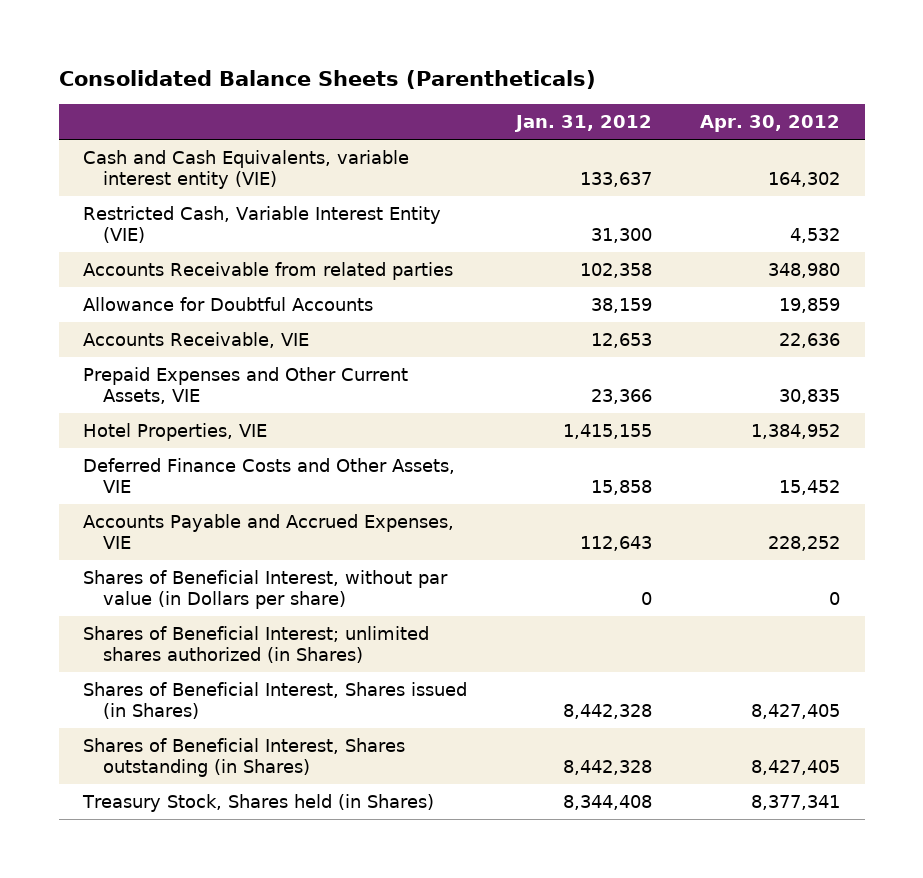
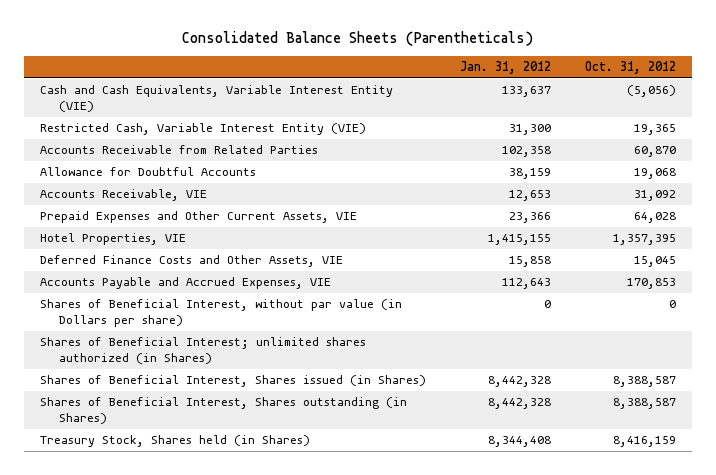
[700,115,841,133] Apr. 30, 2012 -> none
none -> [584,61,676,75] Oct. 31, 2012
[83,150,410,190] Cash and Cash Equivalents, variable interest entity (VIE) -> [40,85,394,113] Cash and Cash Equivalents, Variable Interest Entity (VIE)
[83,262,454,281] Accounts Receivable from related parties -> [40,145,319,155] Accounts Receivable from Related Parties

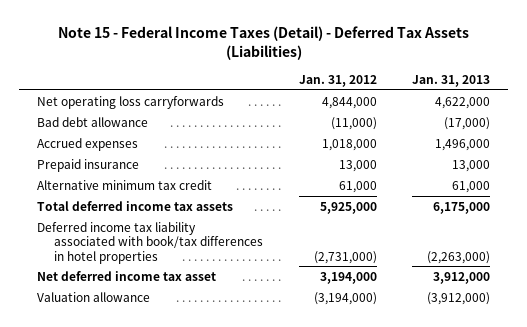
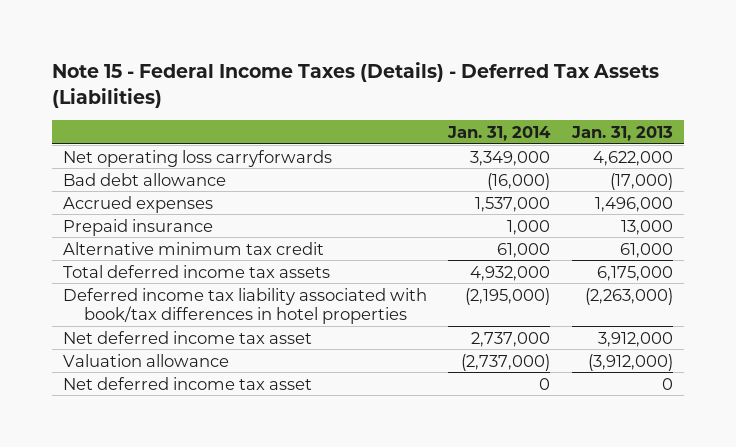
[57,26,469,61] Note 15 - Federal Income Taxes (Detail) - Deferred Tax Assets (Liabilities) -> [51,61,659,108] Note 15 - Federal Income Taxes (Details) - Deferred Tax Assets (Liabilities)
[298,74,377,87] Jan. 31, 2012 -> none
none -> [447,125,552,141] Jan. 31, 2014
none -> [62,376,312,390] Net deferred income tax asset

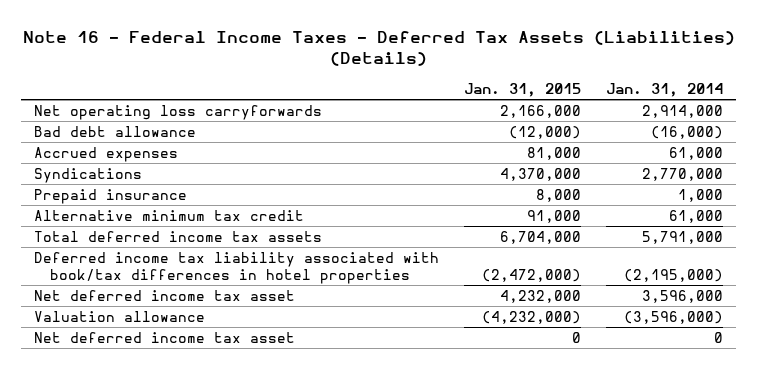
[51,61,659,108] Note 15 - Federal Income Taxes (Details) - Deferred Tax Assets (Liabilities) -> [22,30,735,67] Note 16 - Federal Income Taxes - Deferred Tax Assets (Liabilities) (Details)
[571,125,674,141] Jan. 31, 2013 -> none
none -> [464,82,582,97] Jan. 31, 2015
[470,150,551,166] 3,349,000 -> [642,104,724,118] 2,914,000
[475,196,551,212] 1,537,000 -> [669,146,724,160] 61,000
none -> [33,167,142,183] Syndications
[470,265,551,281] 4,932,000 -> [642,230,724,244] 5,791,000
[471,331,551,347] 2,737,000 -> [642,289,724,303] 3,596,000
[461,353,551,371] (2,737,000) -> [624,310,724,324] (3,596,000)

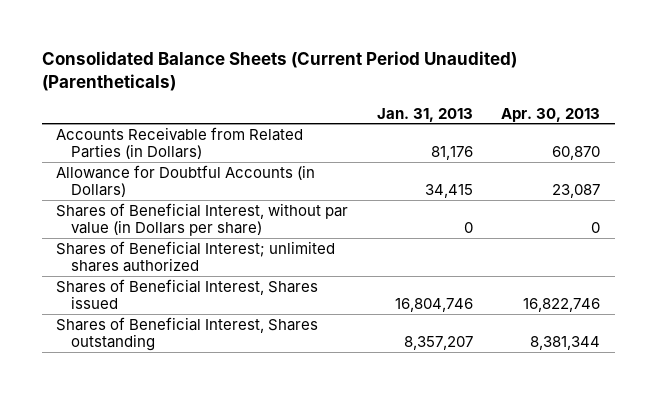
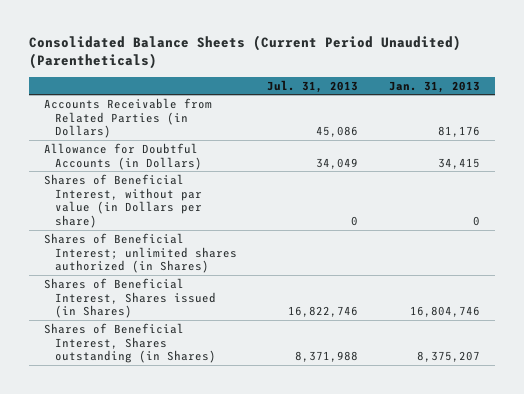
[501,107,601,122] Apr. 30, 2013 -> none
none -> [267,79,359,93] Jul. 31, 2013
[56,240,336,272] Shares of Beneficial Interest; unlimited shares authorized -> [44,232,238,274] Shares of Beneficial Interest; unlimited shares authorized (in Shares)
[56,278,319,309] Shares of Beneficial Interest, Shares issued -> [44,277,217,319] Shares of Beneficial Interest, Shares issued (in Shares)
[56,316,319,351] Shares of Beneficial Interest, Shares outstanding -> [44,322,217,364] Shares of Beneficial Interest, Shares outstanding (in Shares)
[403,335,473,350] 8,357,207 -> [416,351,480,363] 8,375,207

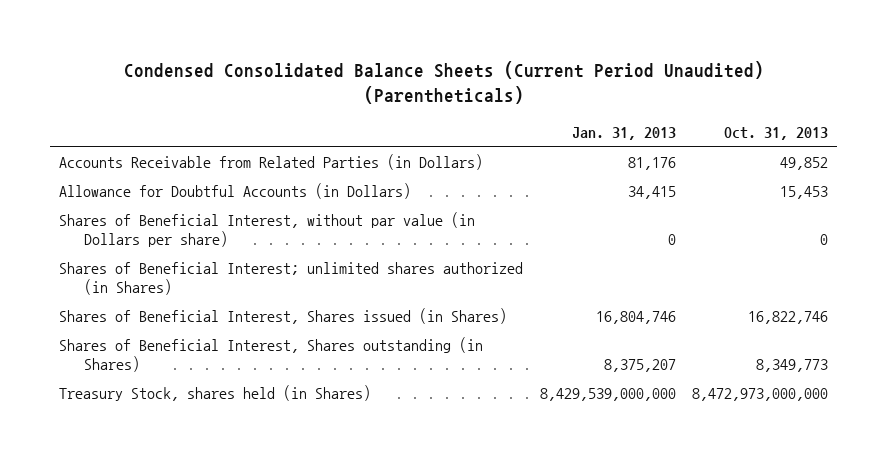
[28,35,461,70] Consolidated Balance Sheets (Current Period Unaudited) (Parentheticals) -> [123,60,764,104] Condensed Consolidated Balance Sheets (Current Period Unaudited) (Parentheticals)
[267,79,359,93] Jul. 31, 2013 -> none
none -> [724,126,829,140] Oct. 31, 2013
none -> [58,384,371,401] Treasury Stock, shares held (in Shares)

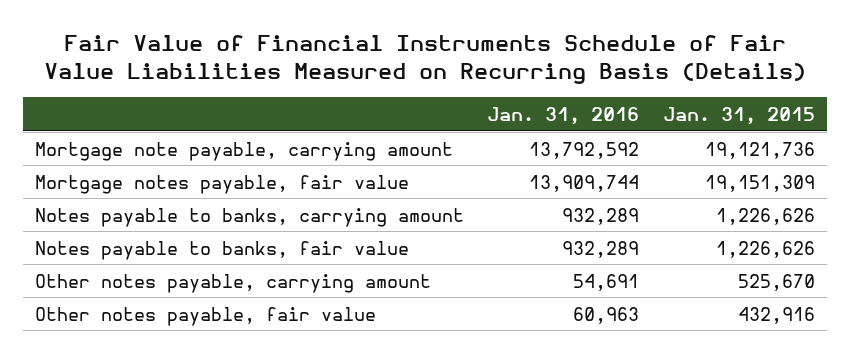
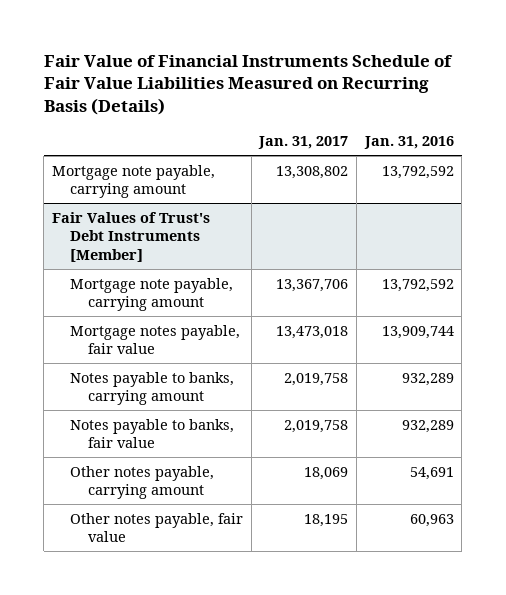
[662,106,815,125] Jan. 31, 2015 -> none
none -> [258,136,349,150] Jan. 31, 2017
none -> [52,211,211,263] Fair Values of Trust's Debt Instruments [Member]
none -> [69,277,233,312] Mortgage note payable, carrying amount

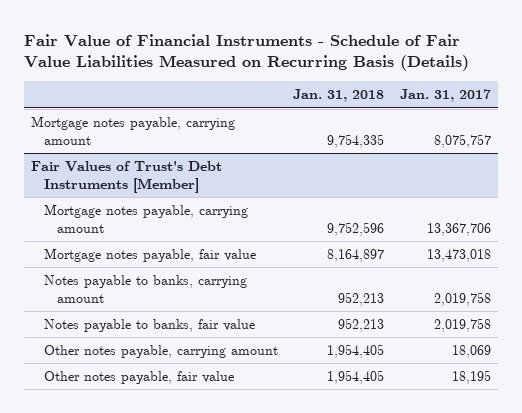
[43,54,453,116] Fair Value of Financial Instruments Schedule of Fair Value Liabilities Measured on Recurring Basis (Details) -> [23,33,469,72] Fair Value of Financial Instruments - Schedule of Fair Value Liabilities Measured on Recurring Basis (Details)
[363,136,454,150] Jan. 31, 2016 -> none
none -> [293,89,385,103] Jan. 31, 2018
[52,164,216,199] Mortgage note payable, carrying amount -> [31,116,236,145] Mortgage notes payable, carrying amount
[276,165,349,179] 13,308,802 -> [433,133,491,148] 8,075,757
[69,277,233,312] Mortgage note payable, carrying amount -> [43,204,248,233] Mortgage notes payable, carrying amount

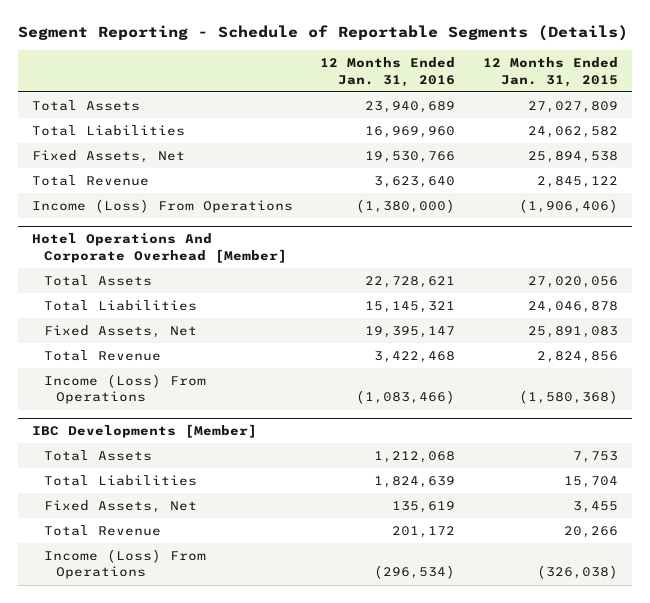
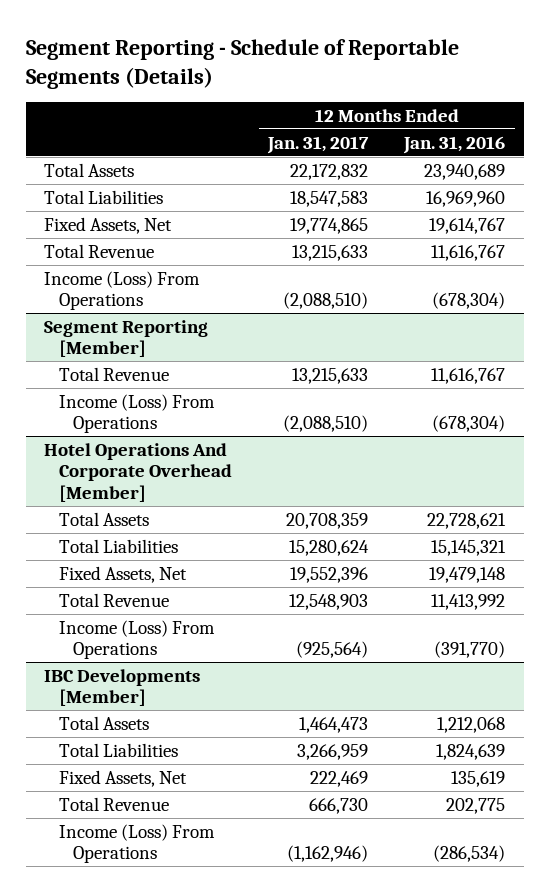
[483,57,619,87] 12 Months Ended Jan. 31, 2015 -> none
none -> [267,135,370,154] Jan. 31, 2017
[365,151,456,164] 19,530,766 -> [429,217,506,234] 19,614,767
[374,176,456,189] 3,623,640 -> [431,244,506,261] 11,616,767
[356,199,456,214] (1,380,000) -> [432,292,506,310] (678,304)
none -> [44,319,209,358] Segment Reporting [Member]
none -> [58,366,169,381] Total Revenue
none -> [58,393,215,434] Income (Loss) From Operations
[365,326,456,339] 19,395,147 -> [429,566,506,583] 19,479,148
[374,351,456,364] 3,422,468 -> [431,593,506,610] 11,413,992
[356,390,456,405] (1,083,466) -> [434,641,506,659] (391,770)
[392,526,456,539] 201,172 -> [446,797,506,814] 202,775
[374,565,456,580] (296,534) -> [433,845,506,863] (286,534)

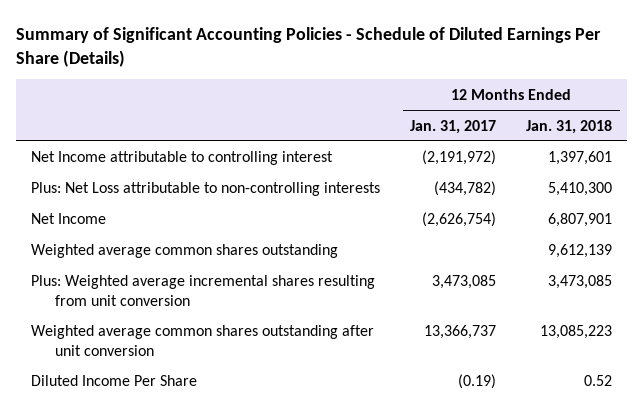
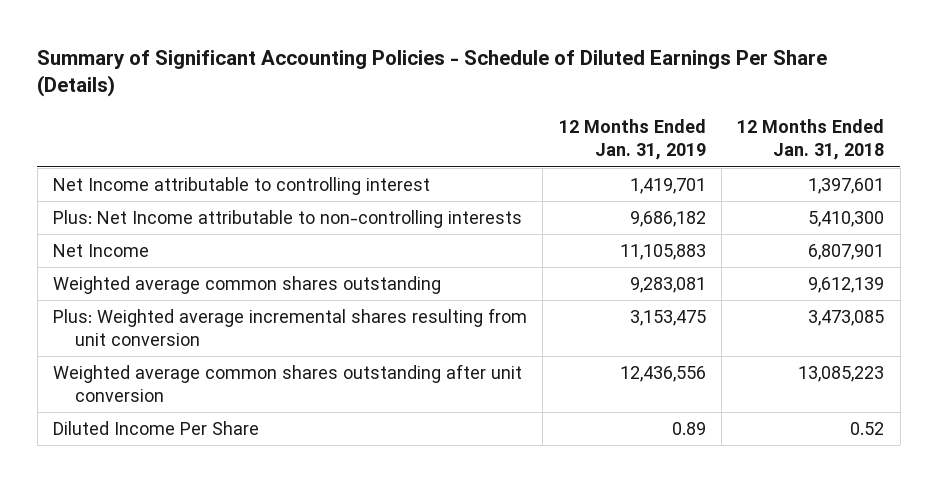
[410,119,497,134] Jan. 31, 2017 -> none
none -> [558,119,706,161] 12 Months Ended Jan. 31, 2019
[31,182,381,197] Plus: Net Loss attributable to non-controlling interests -> [52,209,522,228] Plus: Net Income attributable to non-controlling interests

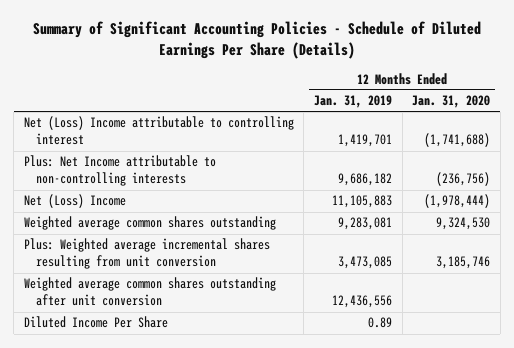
[737,119,885,161] 12 Months Ended Jan. 31, 2018 -> none
none -> [412,95,491,109] Jan. 31, 2020
[52,176,430,195] Net Income attributable to controlling interest -> [23,116,294,146] Net (Loss) Income attributable to controlling interest
[52,243,149,257] Net Income -> [23,194,126,209] Net (Loss) Income
[629,309,706,326] 3,153,475 -> [337,256,392,270] 3,473,085

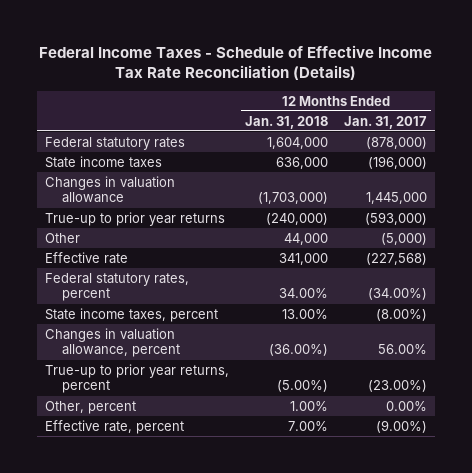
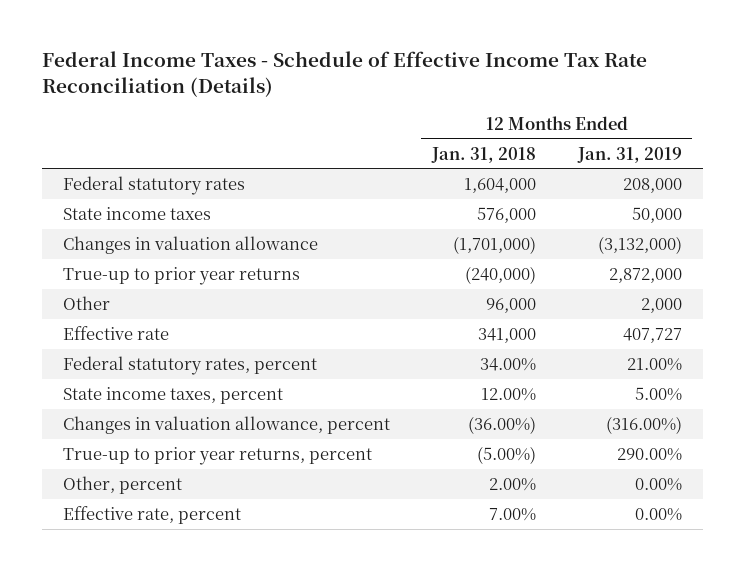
[344,115,428,129] Jan. 31, 2017 -> none
none -> [576,146,682,163] Jan. 31, 2019
[276,156,329,169] 636,000 -> [476,206,536,223] 576,000
[258,192,329,205] (1,703,000) -> [452,235,536,254] (1,701,000)
[284,232,329,245] 44,000 -> [485,297,536,313] 96,000
[282,308,329,319] 13.00% -> [480,387,536,401] 12.00%
[290,400,329,411] 1.00% -> [488,477,536,491] 2.00%

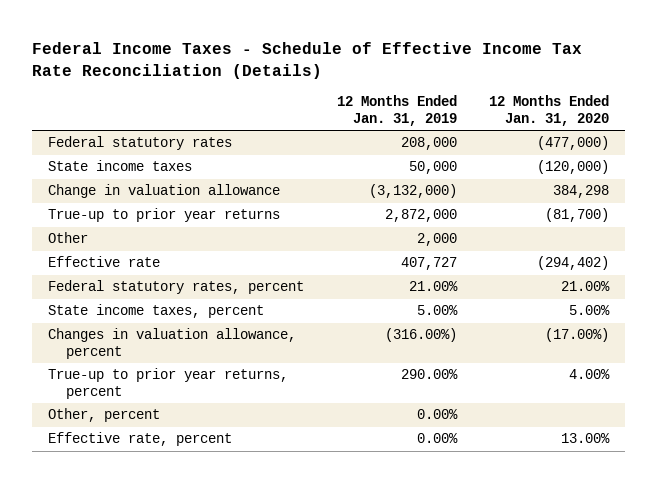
[430,146,536,163] Jan. 31, 2018 -> none
none -> [488,94,609,126] 12 Months Ended Jan. 31, 2020
[62,235,318,254] Changes in valuation allowance -> [48,184,281,199] Change in valuation allowance

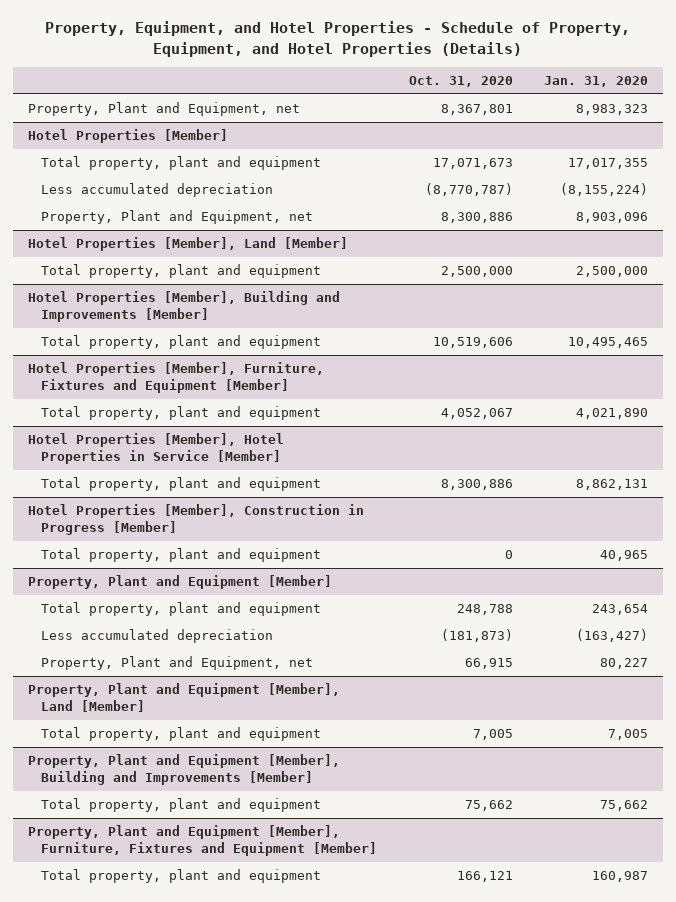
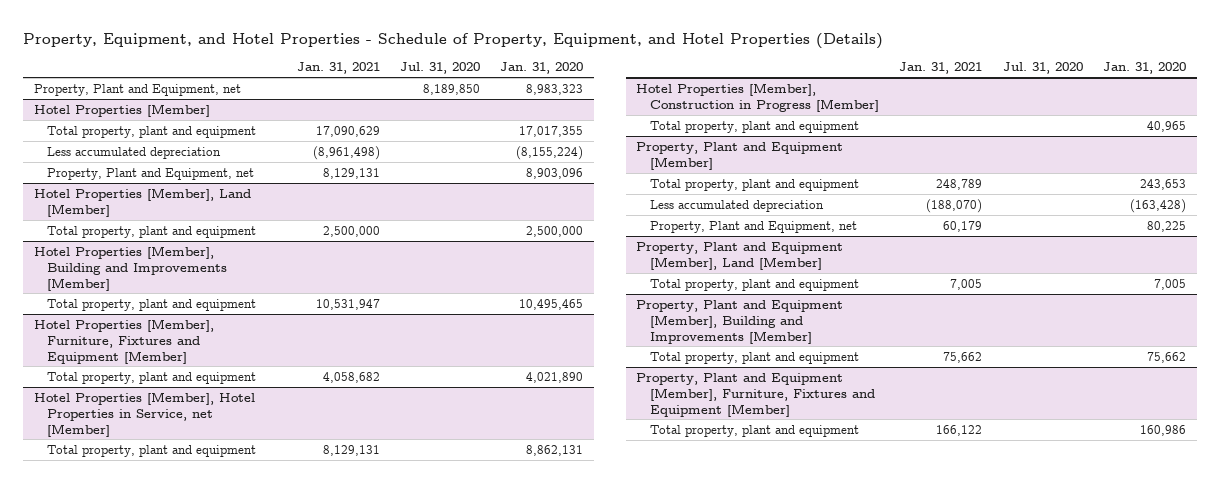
[408,76,513,88] Oct. 31, 2020 -> none
none -> [296,62,380,75] Jan. 31, 2021
none -> [399,62,480,75] Jul. 31, 2020
[28,433,285,465] Hotel Properties [Member], Hotel Properties in Service [Member] -> [33,391,255,437] Hotel Properties [Member], Hotel Properties in Service, net [Member]
[591,604,648,616] 243,654 -> [1140,178,1187,190] 243,653
[575,629,648,643] (163,427) -> [1130,198,1187,213] (163,428)
[599,658,648,670] 80,227 -> [1147,220,1187,232] 80,225
[591,871,648,883] 160,987 -> [1140,424,1187,436] 160,986

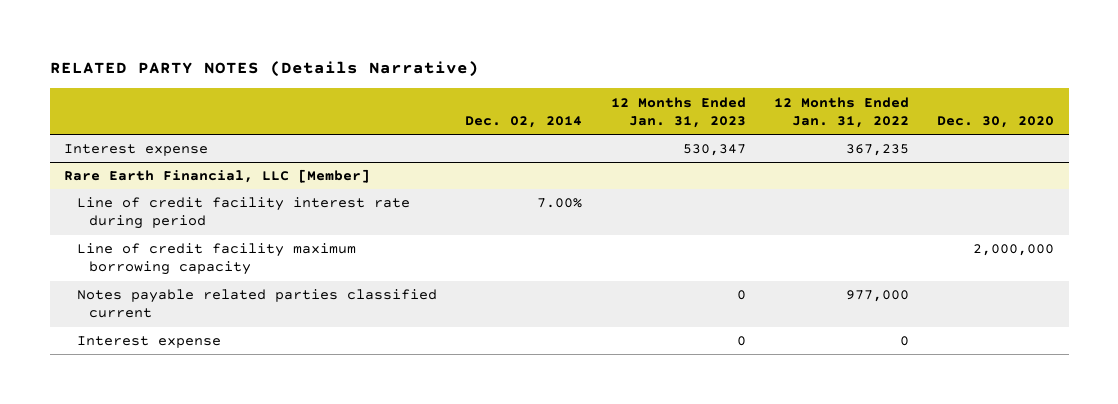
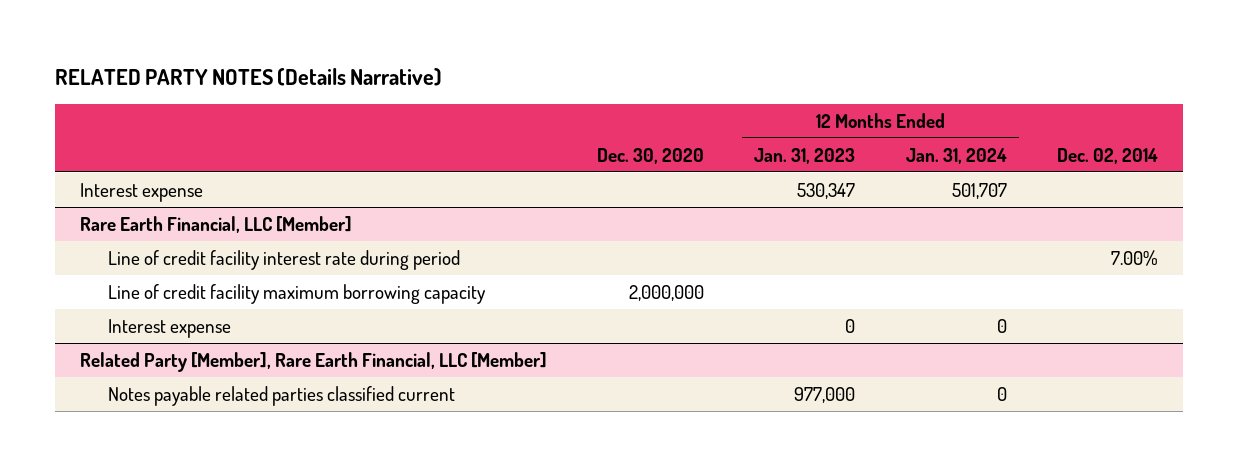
[773,96,909,128] 12 Months Ended Jan. 31, 2022 -> none
none -> [905,147,1007,164] Jan. 31, 2024
[76,289,437,319] Notes payable related parties classified current -> none
none -> [80,351,548,372] Related Party [Member], Rare Earth Financial, LLC [Member]
none -> [107,385,455,406] Notes payable related parties classified current

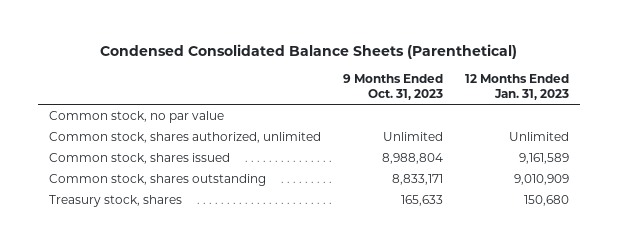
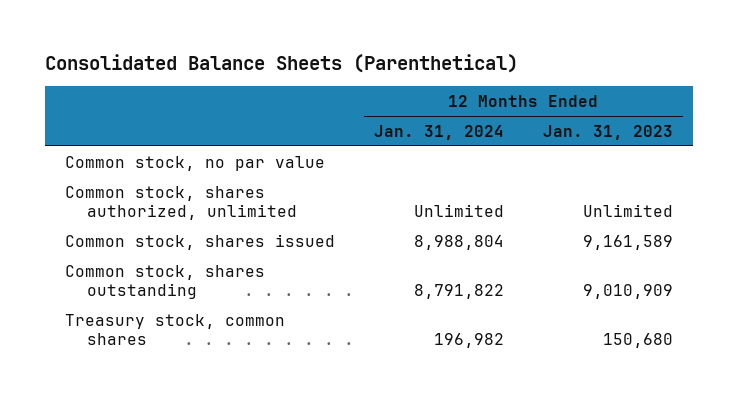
[99,44,517,60] Condensed Consolidated Balance Sheets (Parenthetical) -> [45,54,519,74] Consolidated Balance Sheets (Parenthetical)
[342,74,443,101] 9 Months Ended Oct. 31, 2023 -> none
none -> [373,124,504,140] Jan. 31, 2024
[48,194,182,207] Treasury stock, shares -> [64,313,285,346] Treasury stock, common shares

